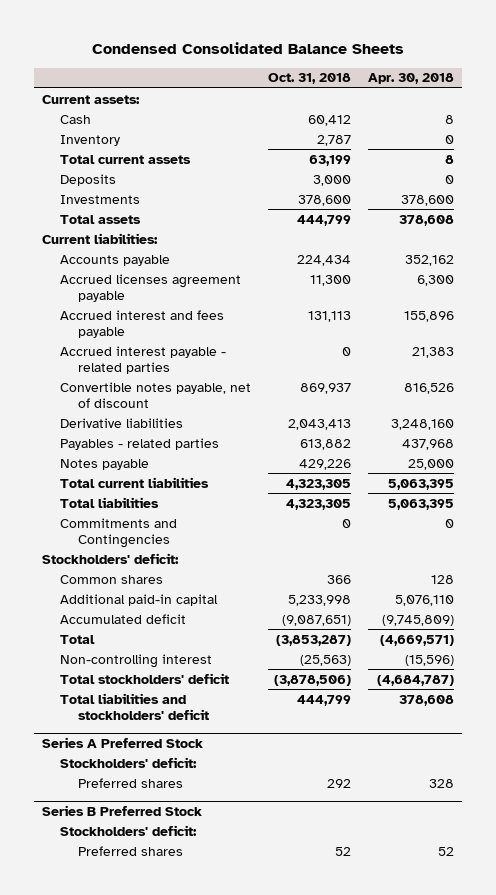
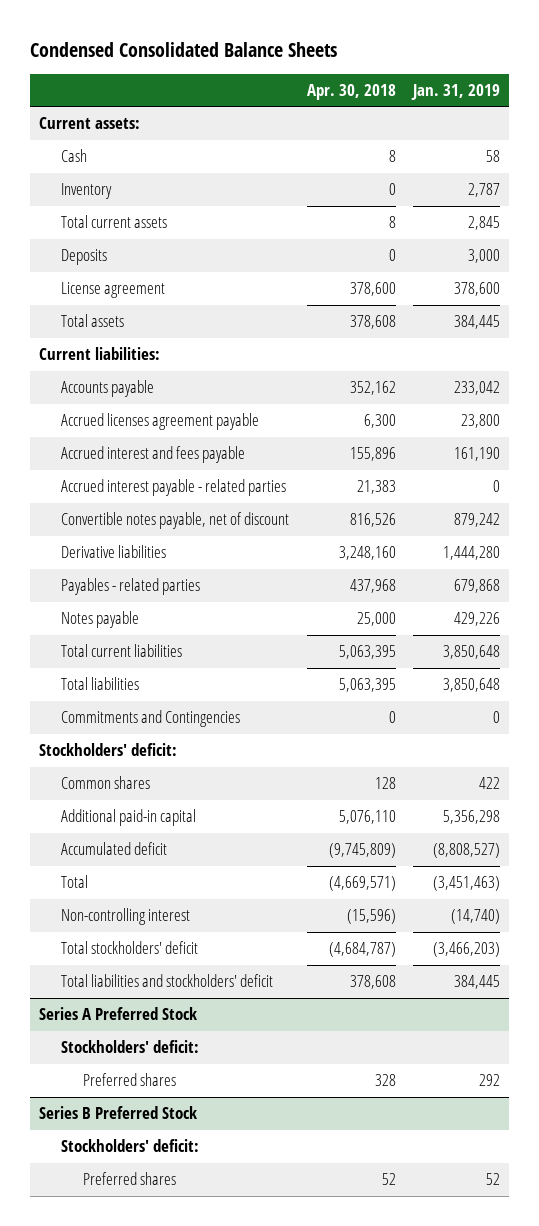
[267,73,351,85] Oct. 31, 2018 -> none
none -> [411,84,501,101] Jan. 31, 2019
[60,194,141,204] Investments -> [60,282,165,299] License agreement

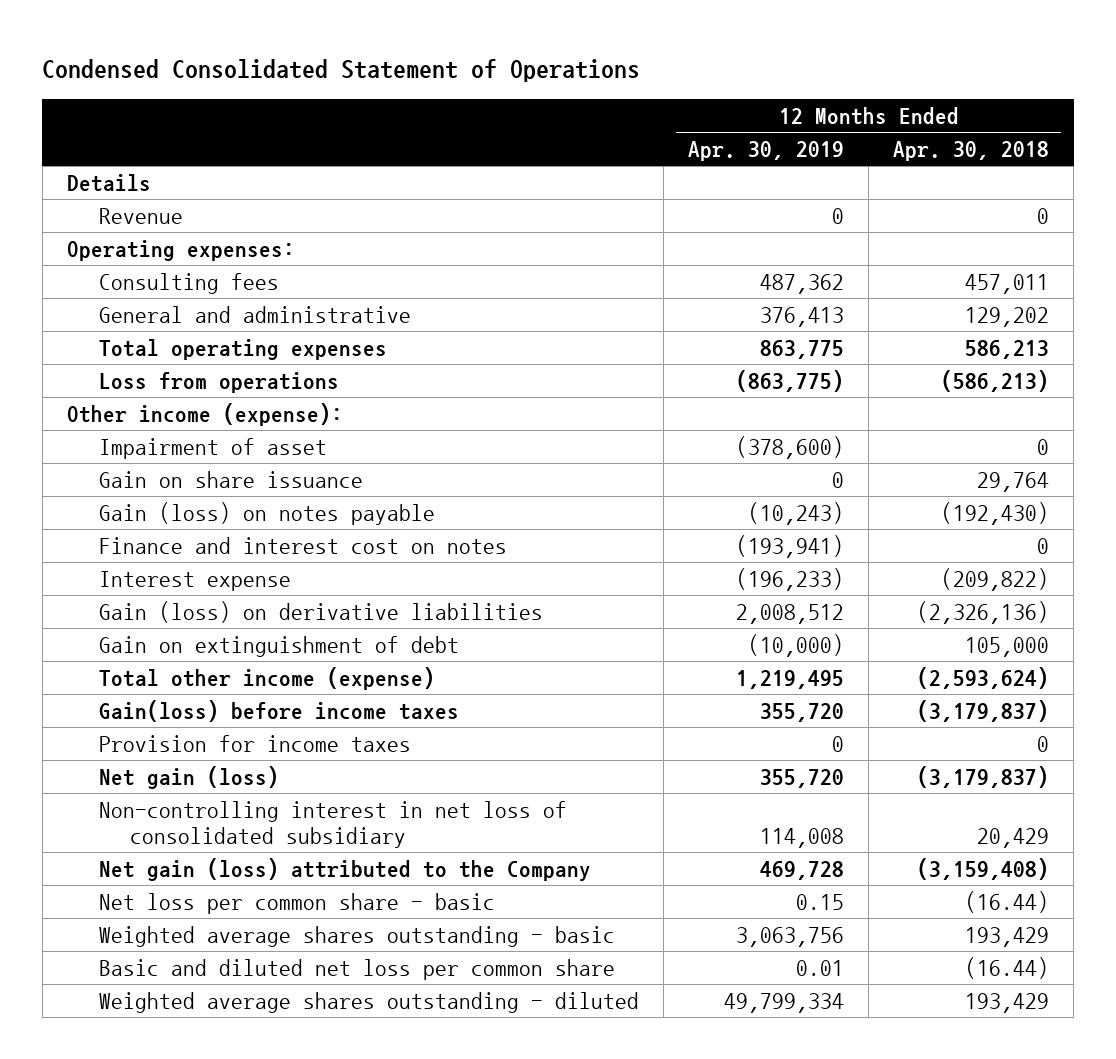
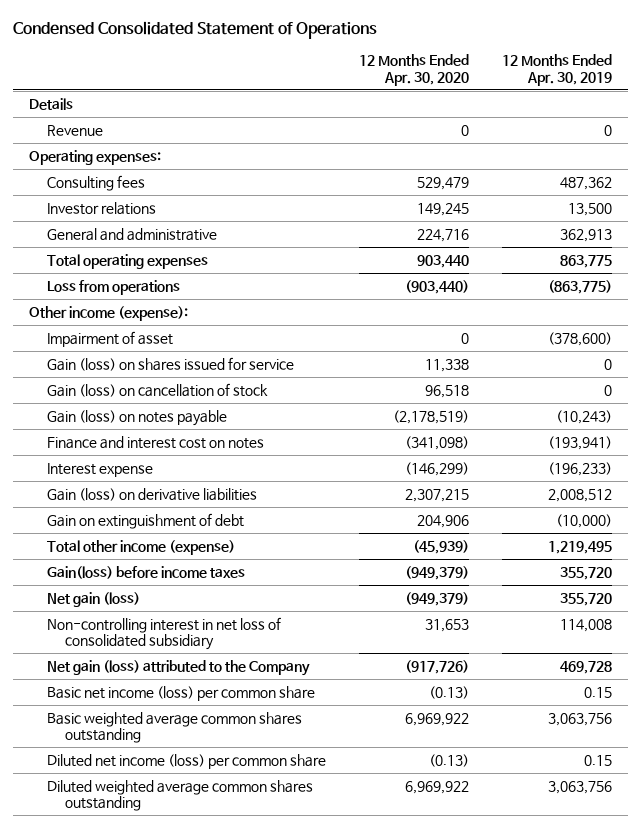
[893,140,1050,161] Apr. 30, 2018 -> none
none -> [359,53,470,86] 12 Months Ended Apr. 30, 2020
none -> [47,201,157,215] Investor relations
[759,306,844,327] 376,413 -> [559,228,612,242] 362,913
[98,470,363,488] Gain on share issuance -> none
none -> [47,356,295,371] Gain (loss) on shares issued for service
none -> [47,382,269,397] Gain (loss) on cancellation of stock
[98,734,411,752] Provision for income taxes -> none
[98,892,495,914] Net loss per common share - basic -> [47,685,316,701] Basic net income (loss) per common share
[98,925,615,947] Weighted average shares outstanding - basic -> [47,711,303,744] Basic weighted average common shares outstanding
[98,958,615,980] Basic and diluted net loss per common share -> [47,753,327,769] Diluted net income (loss) per common share
[795,959,844,976] 0.01 -> [583,754,612,766] 0.15
[98,991,639,1013] Weighted average shares outstanding - diluted -> [47,779,314,812] Diluted weighted average common shares outstanding
[723,992,844,1013] 49,799,334 -> [547,780,612,794] 3,063,756

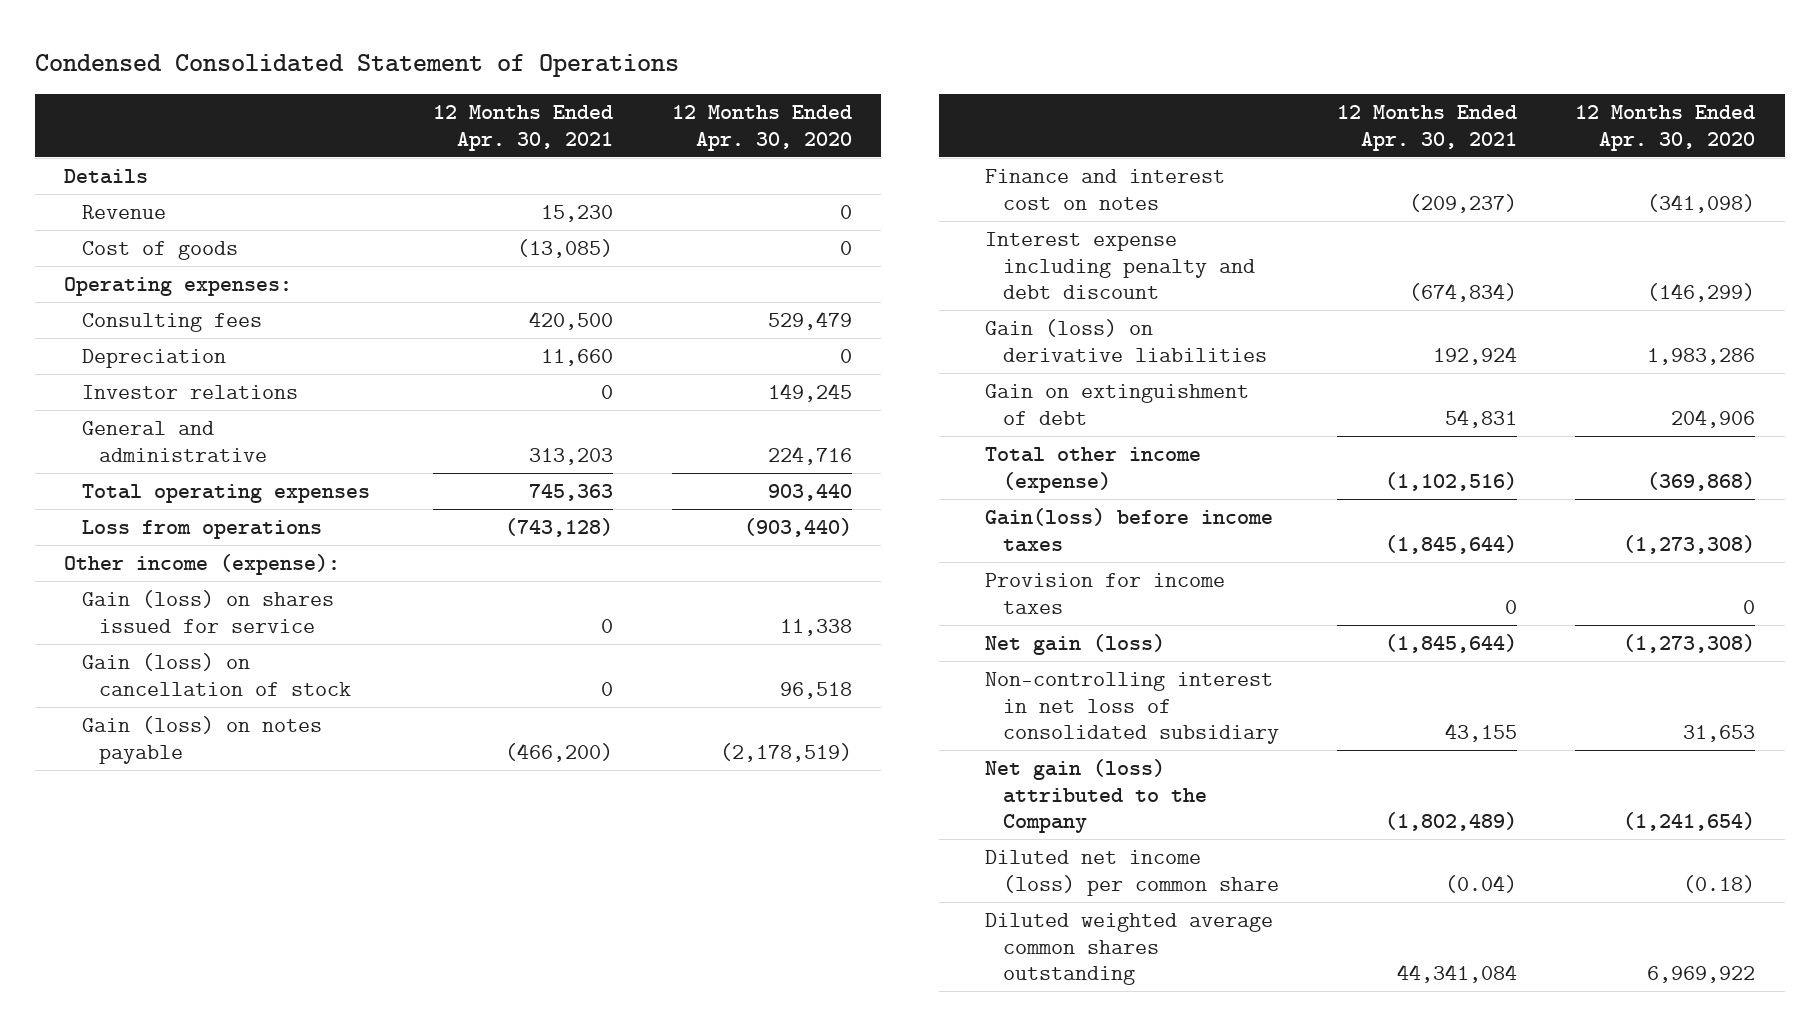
[501,53,612,86] 12 Months Ended Apr. 30, 2019 -> none
none -> [433,104,614,151] 12 Months Ended Apr. 30, 2021
none -> [81,240,238,260] Cost of goods
none -> [81,348,226,368] Depreciation
[47,330,174,347] Impairment of asset -> none
[47,462,154,477] Interest expense -> [985,231,1255,300] Interest expense including penalty and debt discount
[405,488,470,502] 2,307,215 -> [1647,347,1756,365] 1,983,286
[413,539,470,554] (45,939) -> [1647,471,1756,491] (369,868)
[405,565,470,580] (949,379) -> [1623,534,1756,554] (1,273,308)
none -> [985,572,1226,614] Provision for income taxes
[405,591,470,606] (949,379) -> [1623,633,1756,653] (1,273,308)
[47,685,316,701] Basic net income (loss) per common share -> none
[47,711,303,744] Basic weighted average common shares outstanding -> none
[405,659,470,674] (917,726) -> [1623,812,1756,832] (1,241,654)
[429,753,470,767] (0.13) -> [1683,874,1756,893] (0.18)

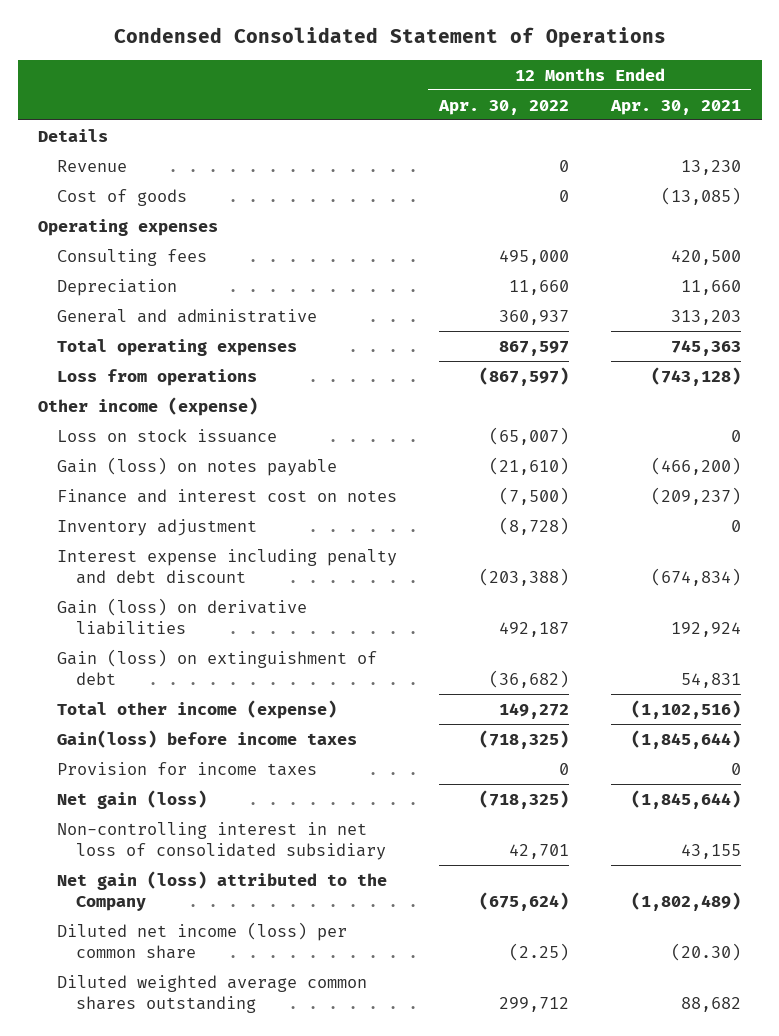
[671,104,852,151] 12 Months Ended Apr. 30, 2020 -> none
none -> [437,99,569,115] Apr. 30, 2022
[541,204,614,222] 15,230 -> [680,159,741,175] 13,230
[64,276,293,296] Operating expenses: -> [38,218,219,236] Operating expenses
[81,384,298,399] Investor relations -> none
[81,589,334,633] Gain (loss) on shares issued for service -> none
[81,652,352,696] Gain (loss) on cancellation of stock -> none
[64,553,341,575] Other income (expense): -> [38,396,259,416] Other income (expense)
none -> [57,428,278,443] Loss on stock issuance
none -> [57,518,258,536] Inventory adjustment
[985,383,1250,425] Gain on extinguishment of debt -> [57,648,378,686] Gain (loss) on extinguishment of debt
[1444,874,1517,893] (0.04) -> [670,943,741,962] (20.30)
[1396,964,1517,984] 44,341,084 -> [680,997,741,1013] 88,682

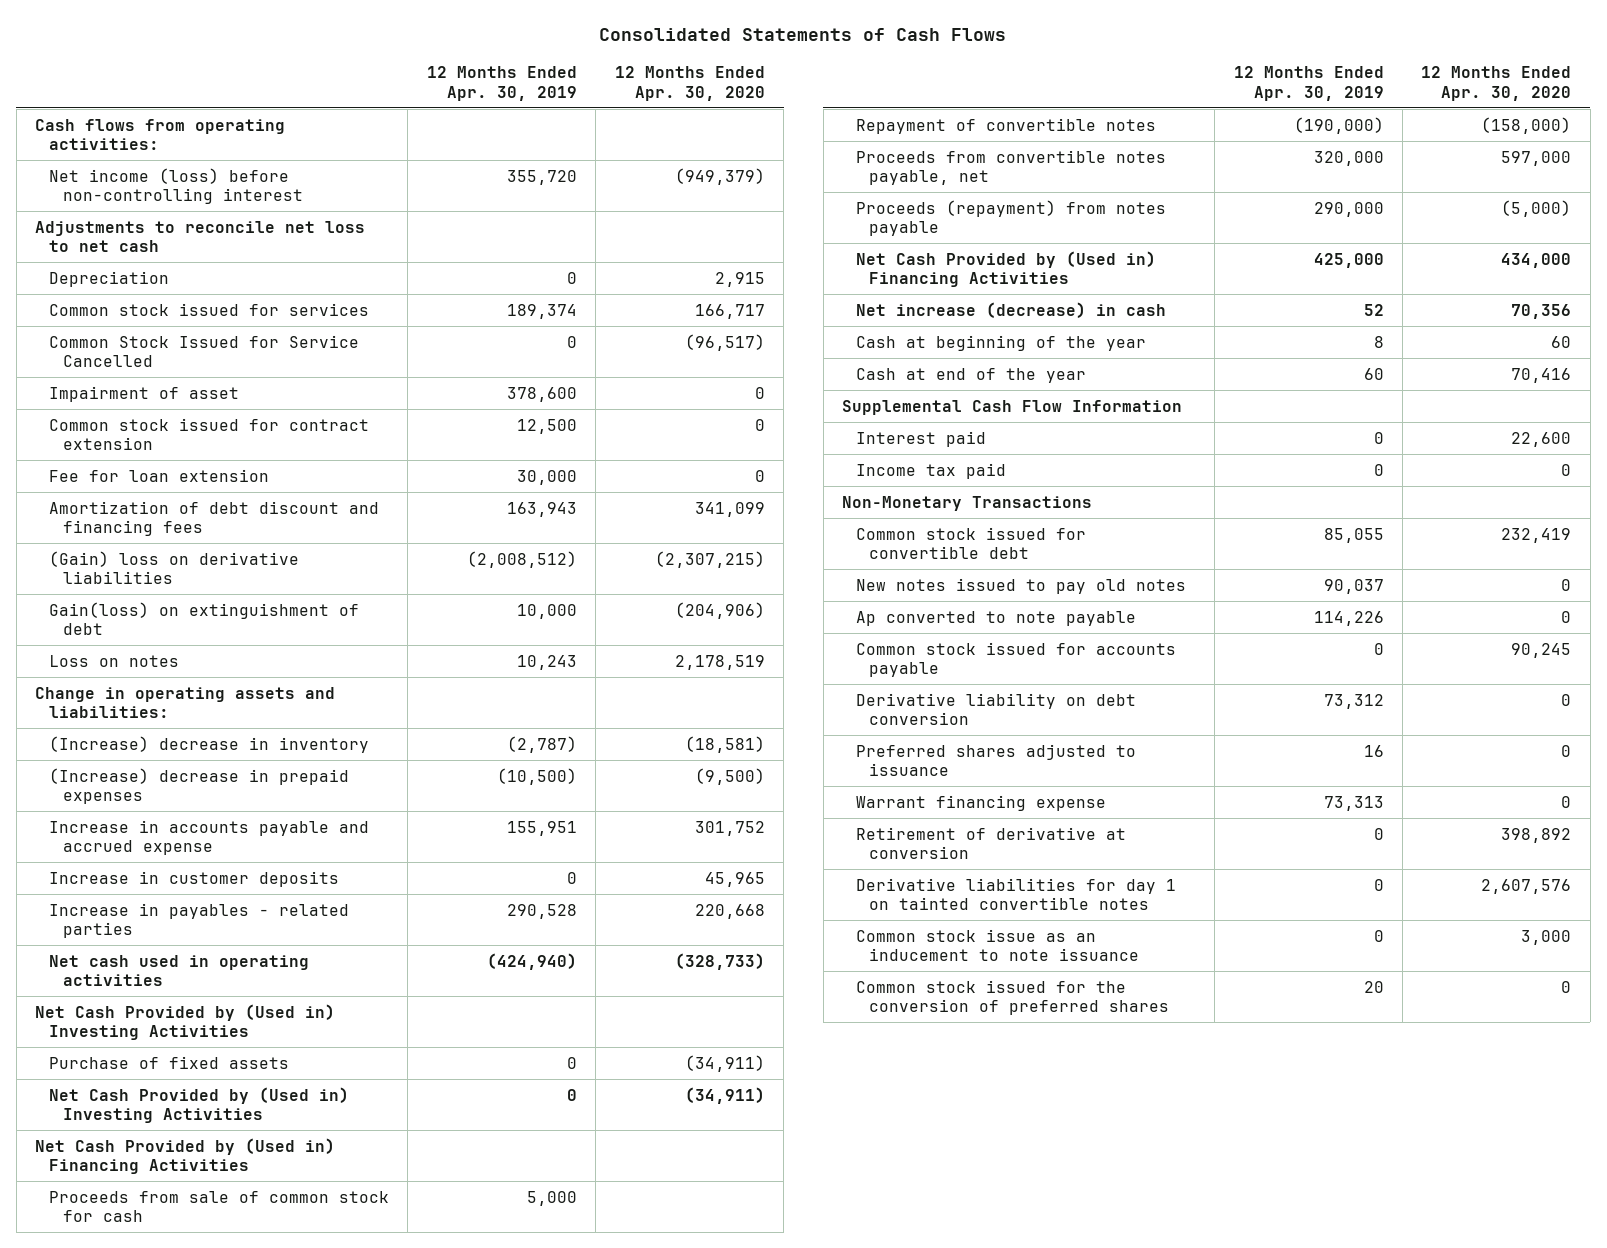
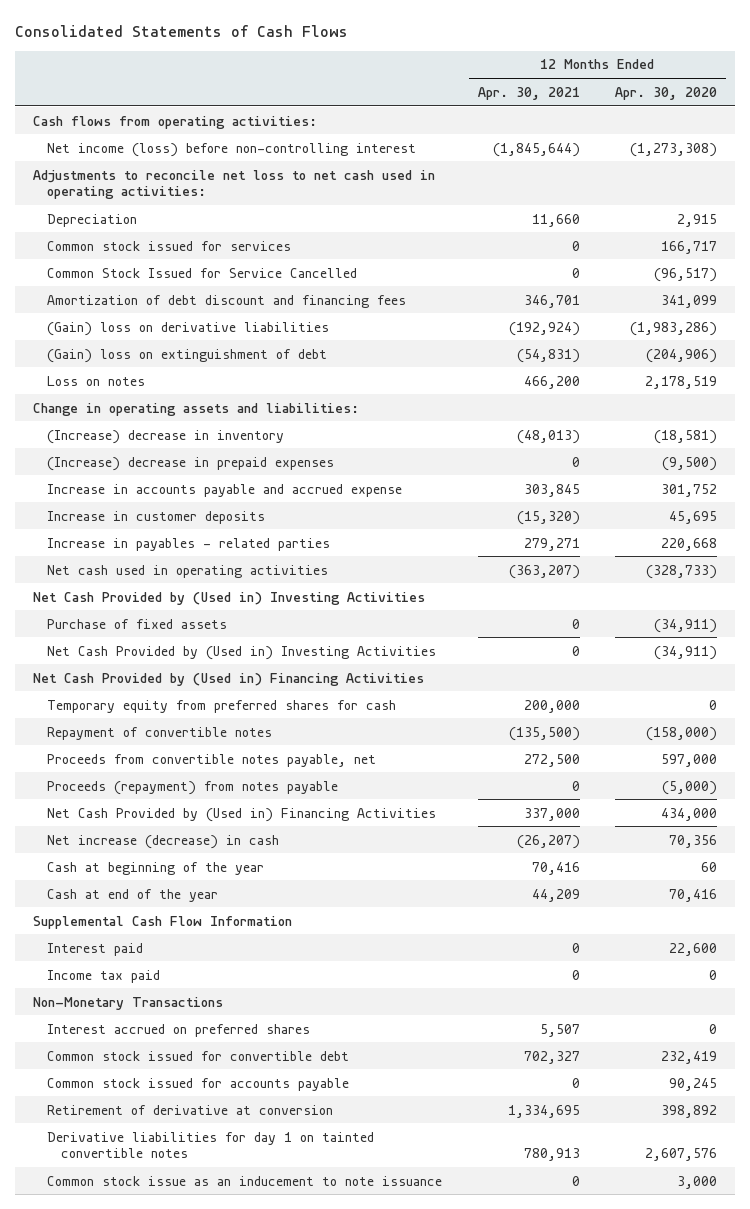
[426,66,577,101] 12 Months Ended Apr. 30, 2019 -> none
none -> [477,86,580,100] Apr. 30, 2021
[674,167,765,185] (949,379) -> [630,142,718,157] (1,273,308)
[35,220,366,253] Adjustments to reconcile net loss to net cash -> [32,169,435,200] Adjustments to reconcile net loss to net cash used in operating activities:
[48,385,239,402] Impairment of asset -> none
[48,417,369,451] Common stock issued for contract extension -> none
[48,468,269,482] Fee for loan extension -> none
[654,550,765,568] (2,307,215) -> [630,321,718,336] (1,983,286)
[48,601,359,636] Gain(loss) on extinguishment of debt -> [47,348,328,363] (Gain) loss on extinguishment of debt
[704,871,765,887] 45,965 -> [669,510,718,524] 45,695
[48,1190,389,1223] Proceeds from sale of common stock for cash -> none
none -> [47,699,397,713] Temporary equity from preferred shares for cash
none -> [47,1023,311,1037] Interest accrued on preferred shares
[855,577,1186,594] New notes issued to pay old notes -> none
[855,610,1136,626] Ap converted to note payable -> none
[855,692,1136,726] Derivative liability on debt conversion -> none
[855,743,1136,777] Preferred shares adjusted to issuance -> none
[855,794,1106,811] Warrant financing expense -> none
[855,979,1170,1016] Common stock issued for the conversion of preferred shares -> none

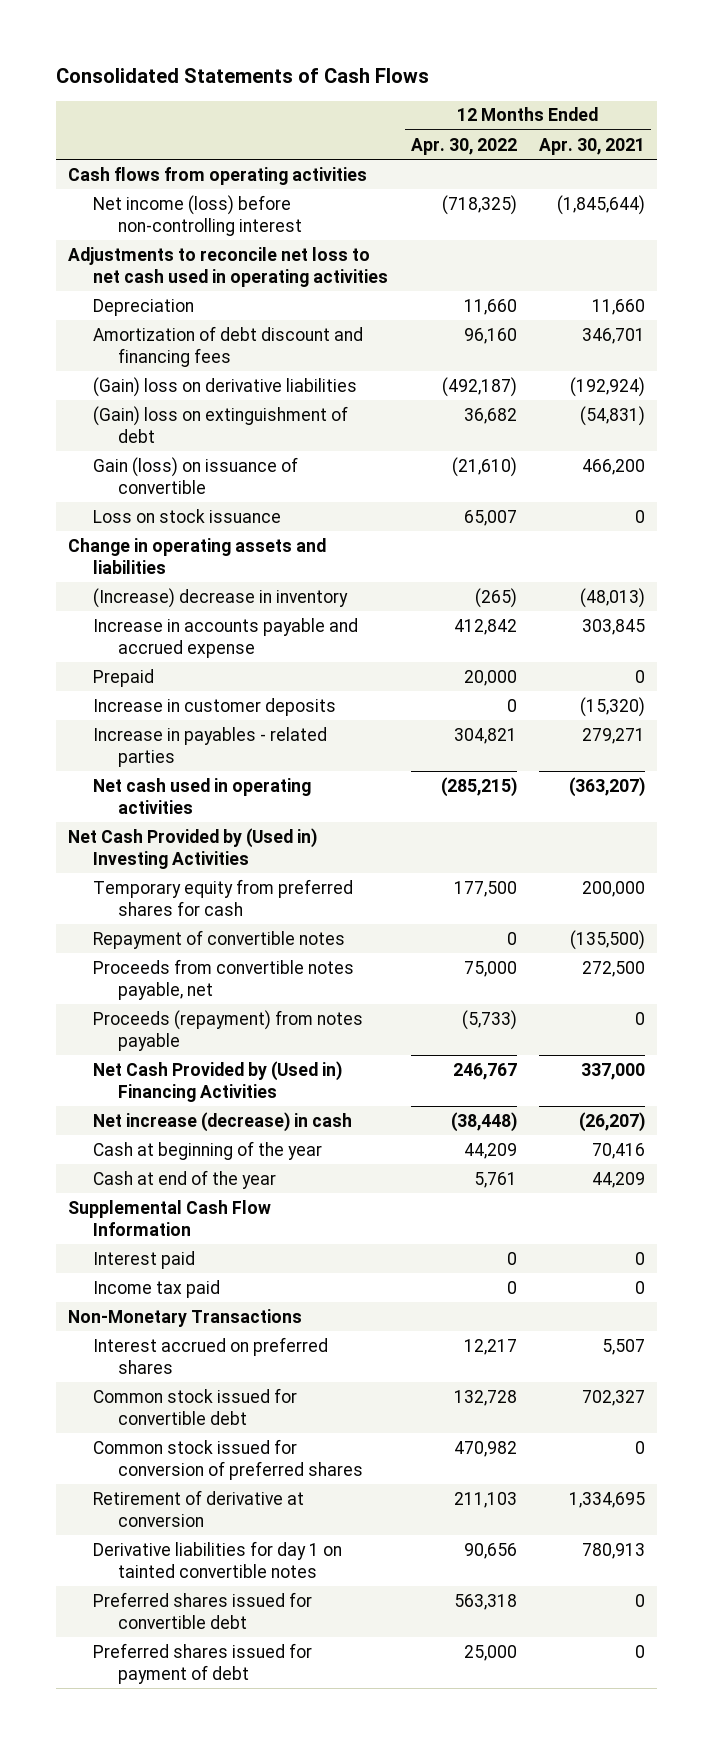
[615,86,718,100] Apr. 30, 2020 -> none
none -> [410,137,517,155] Apr. 30, 2022
[32,115,317,129] Cash flows from operating activities: -> [67,166,367,185] Cash flows from operating activities
[32,169,435,200] Adjustments to reconcile net loss to net cash used in operating activities: -> [67,246,388,287] Adjustments to reconcile net loss to net cash used in operating activities
[47,240,292,251] Common stock issued for services -> none
[47,267,358,278] Common Stock Issued for Service Cancelled -> none
[47,375,146,386] Loss on notes -> [92,456,298,494] Gain (loss) on issuance of convertible
none -> [92,508,281,523] Loss on stock issuance
[32,402,359,416] Change in operating assets and liabilities: -> [67,537,326,574] Change in operating assets and liabilities
[47,456,335,471] (Increase) decrease in prepaid expenses -> none
none -> [92,668,154,687] Prepaid
[47,618,228,629] Purchase of fixed assets -> none
[47,645,437,660] Net Cash Provided by (Used in) Investing Activities -> none
[32,672,424,686] Net Cash Provided by (Used in) Financing Activities -> none
[47,1077,350,1091] Common stock issued for accounts payable -> none
none -> [92,1438,363,1480] Common stock issued for conversion of preferred shares
[47,1175,443,1186] Common stock issue as an inducement to note issuance -> none
none -> [92,1591,312,1629] Preferred shares issued for convertible debt
none -> [92,1642,312,1684] Preferred shares issued for payment of debt

